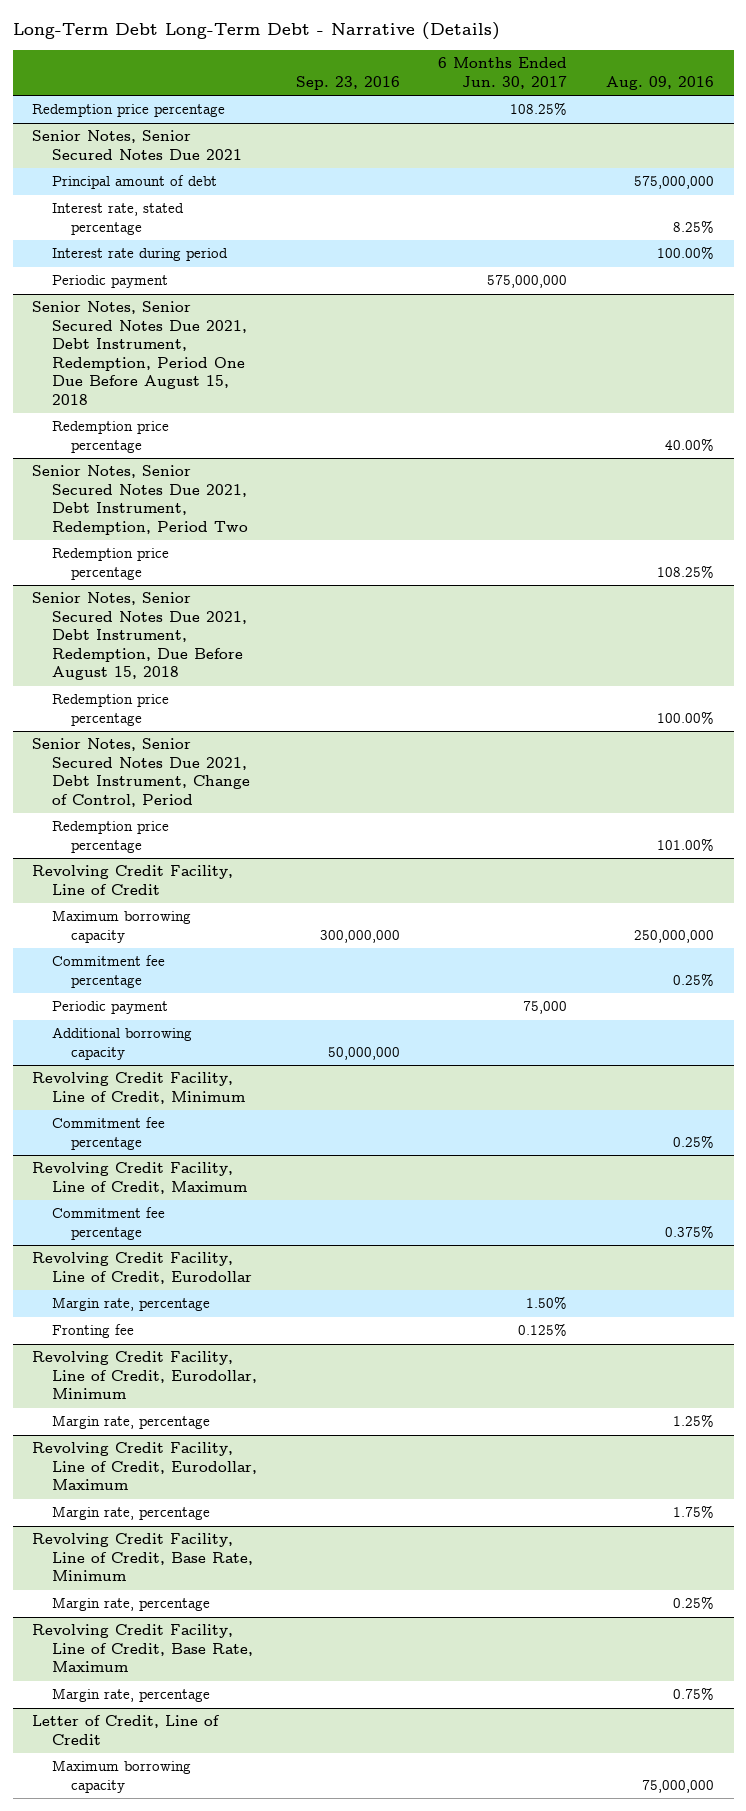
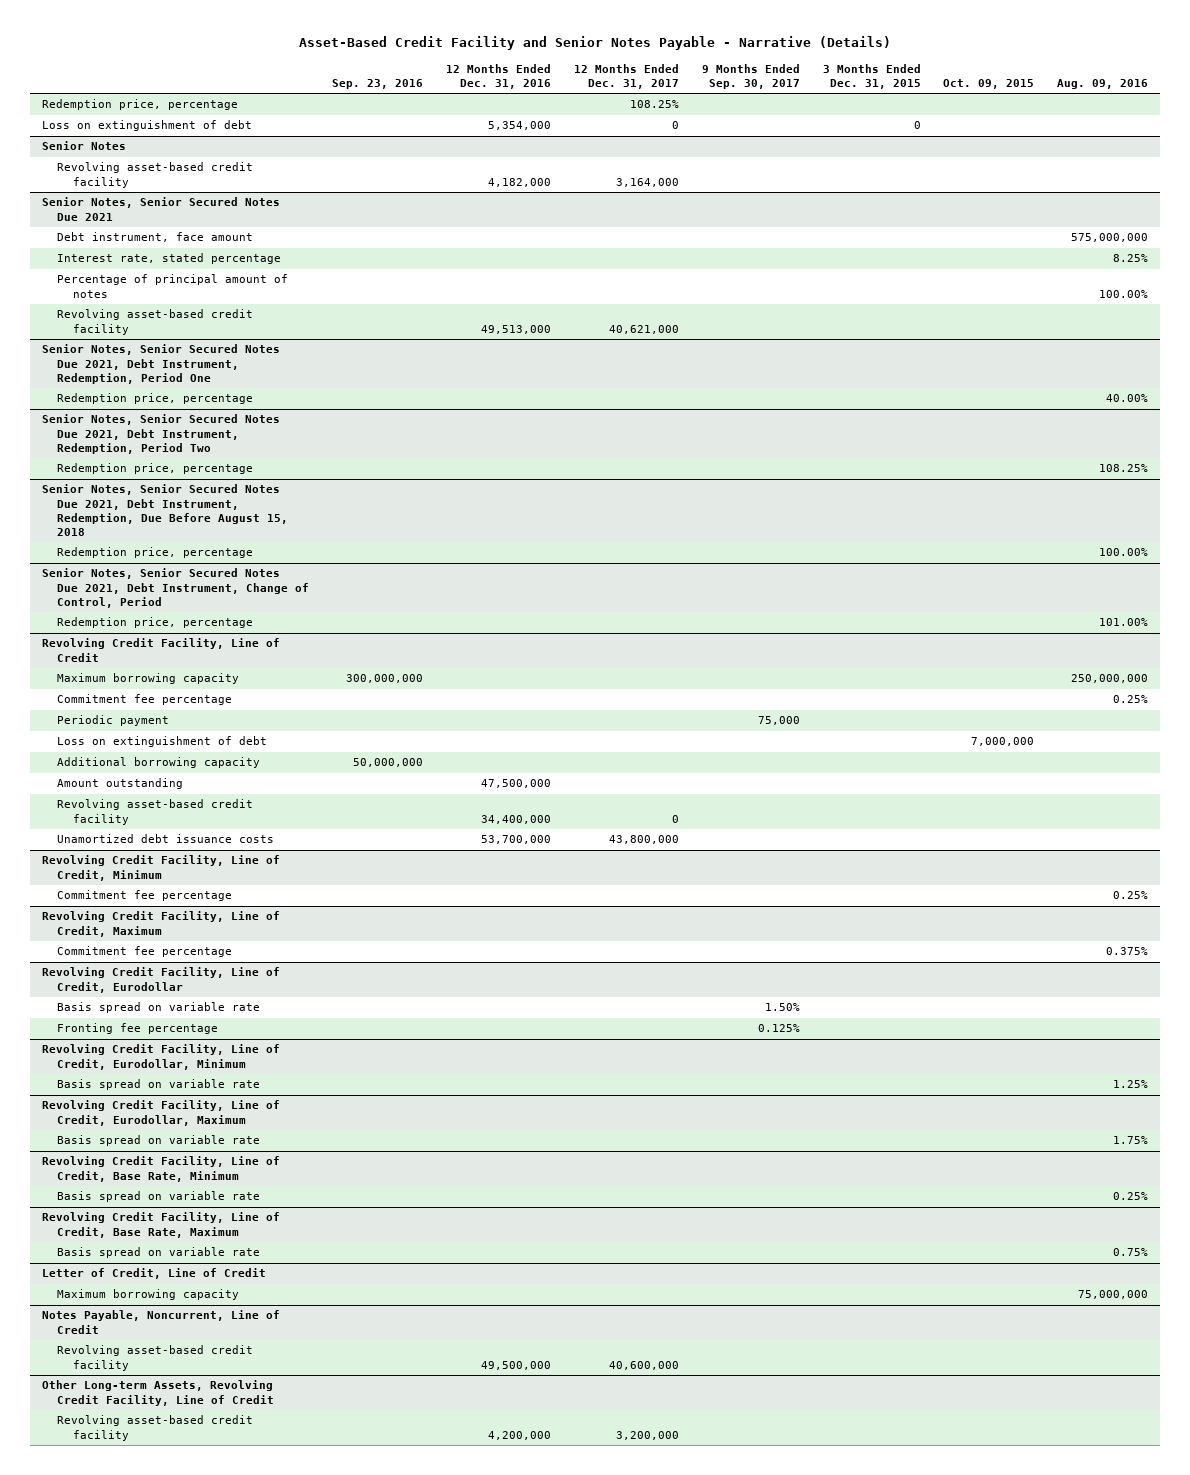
[12,22,500,41] Long-Term Debt Long-Term Debt - Narrative (Details) -> [298,36,891,51] Asset-Based Credit Facility and Senior Notes Payable - Narrative (Details)
[438,57,568,89] 6 Months Ended Jun. 30, 2017 -> none
none -> [445,63,551,90] 12 Months Ended Dec. 31, 2016
none -> [573,63,679,90] 12 Months Ended Dec. 31, 2017
none -> [701,63,800,90] 9 Months Ended Sep. 30, 2017
none -> [822,63,921,90] 3 Months Ended Dec. 31, 2015
none -> [943,79,1035,90] Oct. 09, 2015
[32,104,226,118] Redemption price percentage -> [41,99,238,111] Redemption price, percentage
none -> [41,120,252,132] Loss on extinguishment of debt
none -> [41,141,126,151] Senior Notes
none -> [57,162,254,188] Revolving asset-based credit facility
[51,175,217,190] Principal amount of debt -> [57,232,254,243] Debt instrument, face amount
[51,275,168,289] Periodic payment -> none
[51,248,228,262] Interest rate during period -> [57,274,289,298] Percentage of principal amount of notes
none -> [57,309,254,335] Revolving asset-based credit facility
[32,301,247,405] Senior Notes, Senior Secured Notes Due 2021, Debt Instrument, Redemption, Period One Due Before August 15, 2018 -> [41,344,280,384] Senior Notes, Senior Secured Notes Due 2021, Debt Instrument, Redemption, Period One
[51,421,169,453] Redemption price percentage -> [57,393,254,405] Redemption price, percentage
[51,548,169,580] Redemption price percentage -> [57,463,254,475] Redemption price, percentage
[51,694,169,726] Redemption price percentage -> [57,547,254,559] Redemption price, percentage
[51,821,169,853] Redemption price percentage -> [57,617,254,629] Redemption price, percentage
none -> [57,736,268,748] Loss on extinguishment of debt
none -> [57,778,184,790] Amount outstanding
none -> [57,799,254,825] Revolving asset-based credit facility
none -> [57,834,275,844] Unamortized debt issuance costs
[51,1297,210,1312] Margin rate, percentage -> [57,1002,261,1014] Basis spread on variable rate
[51,1324,134,1339] Fronting fee -> [57,1023,219,1035] Fronting fee percentage
[51,1415,210,1430] Margin rate, percentage -> [57,1079,261,1091] Basis spread on variable rate
[51,1506,210,1521] Margin rate, percentage -> [57,1135,261,1147] Basis spread on variable rate
[51,1597,210,1612] Margin rate, percentage -> [57,1191,261,1203] Basis spread on variable rate
[51,1688,210,1703] Margin rate, percentage -> [57,1247,261,1259] Basis spread on variable rate
none -> [41,1310,280,1334] Notes Payable, Noncurrent, Line of Credit
none -> [57,1345,254,1371] Revolving asset-based credit facility
none -> [41,1380,275,1406] Other Long-term Assets, Revolving Credit Facility, Line of Credit
none -> [57,1415,254,1441] Revolving asset-based credit facility

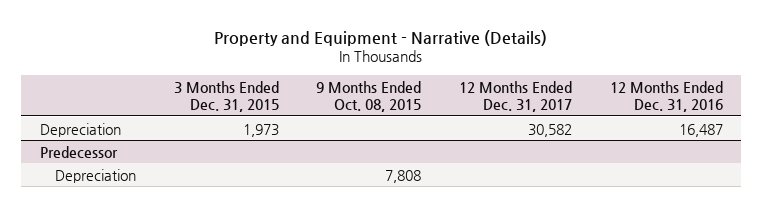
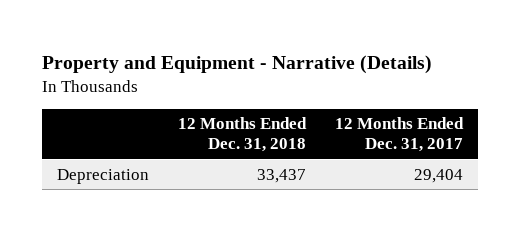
[173,80,279,112] 3 Months Ended Dec. 31, 2015 -> none
[316,80,422,112] 9 Months Ended Oct. 08, 2015 -> none
[609,80,723,112] 12 Months Ended Dec. 31, 2016 -> none
none -> [177,116,307,153] 12 Months Ended Dec. 31, 2018
[39,145,118,158] Predecessor -> none
[55,168,137,183] Depreciation -> none
[528,123,573,137] 30,582 -> [414,169,464,184] 29,404

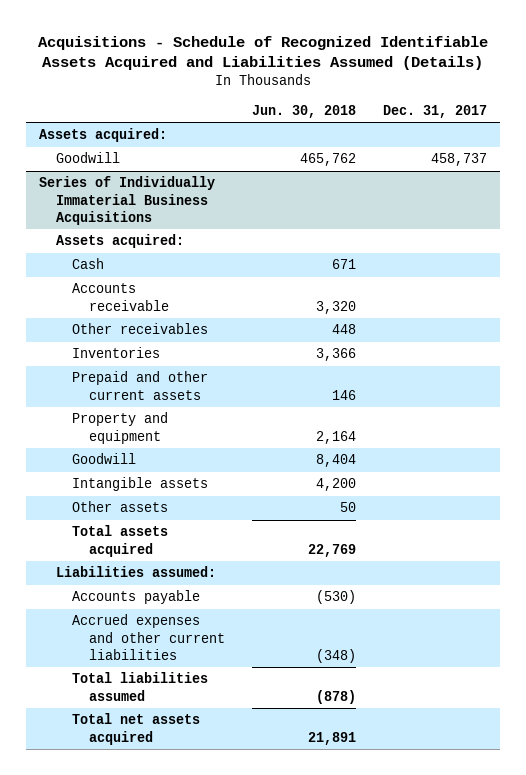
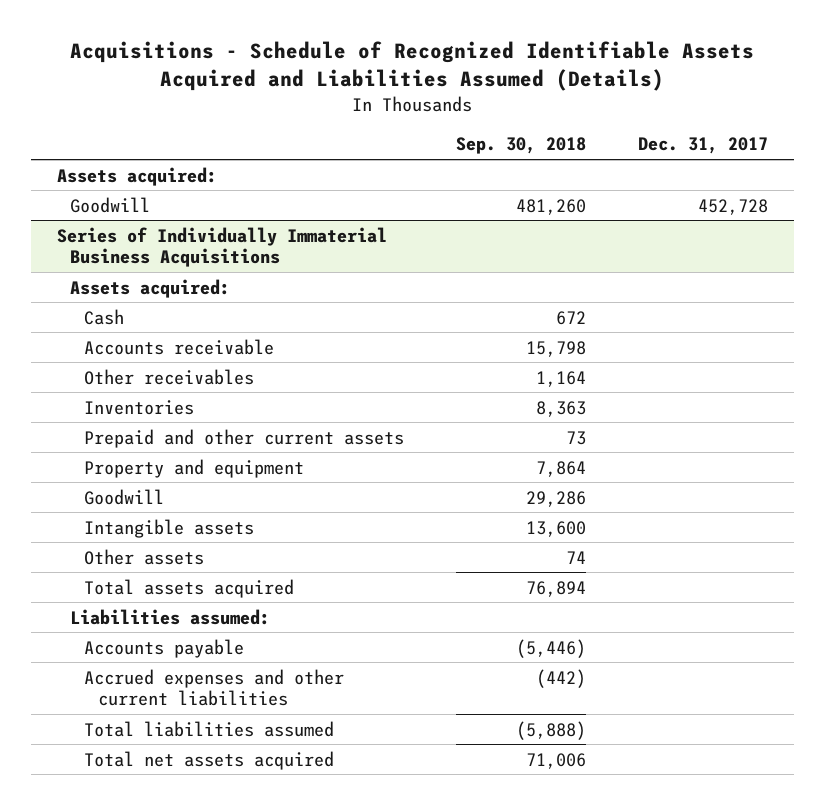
[251,105,356,119] Jun. 30, 2018 -> none
none -> [456,137,587,155] Sep. 30, 2018
[430,153,487,167] 458,737 -> [698,198,769,215] 452,728

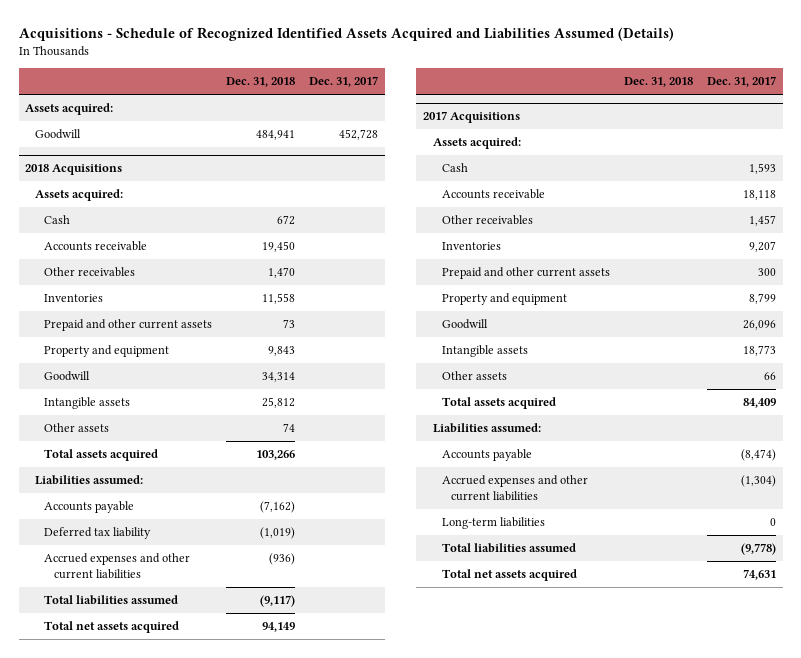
[70,41,755,92] Acquisitions - Schedule of Recognized Identifiable Assets Acquired and Liabilities Assumed (Details) -> [18,27,674,42] Acquisitions - Schedule of Recognized Identified Assets Acquired and Liabilities Assumed (Details)
[456,137,587,155] Sep. 30, 2018 -> none
none -> [225,77,295,88] Dec. 31, 2018
[56,226,387,267] Series of Individually Immaterial Business Acquisitions -> none
[70,278,231,298] Assets acquired: -> none
[83,308,124,325] Cash -> none
[83,338,274,355] Accounts receivable -> none
[83,368,254,385] Other receivables -> none
[83,399,194,415] Inventories -> none
[83,428,404,448] Prepaid and other current assets -> none
[83,458,304,478] Property and equipment -> none
[83,488,164,505] Goodwill -> none
[83,518,254,538] Intangible assets -> none
[83,548,204,565] Other assets -> none
[83,578,294,598] Total assets acquired -> none
[70,608,271,625] Liabilities assumed: -> none
[83,638,244,658] Accounts payable -> none
[83,668,344,706] Accrued expenses and other current liabilities -> none
[83,720,334,737] Total liabilities assumed -> none
[83,750,334,770] Total net assets acquired -> none
none -> [25,164,123,176] 2018 Acquisitions
none -> [34,189,123,202] Assets acquired:
none -> [44,215,71,225] Cash
none -> [44,241,148,252] Accounts receivable
none -> [44,267,136,278] Other receivables
none -> [44,294,104,303] Inventories
none -> [44,319,213,332] Prepaid and other current assets
none -> [44,345,170,358] Property and equipment
none -> [44,371,91,382] Goodwill
none -> [44,397,131,410] Intangible assets
none -> [44,423,110,433] Other assets
none -> [44,449,159,462] Total assets acquired
none -> [34,475,143,486] Liabilities assumed:
none -> [44,501,135,514] Accounts payable
none -> [44,527,152,540] Deferred tax liability
none -> [44,553,191,580] Accrued expenses and other current liabilities
none -> [44,595,179,606] Total liabilities assumed
none -> [44,621,180,634] Total net assets acquired
none -> [423,111,521,124] 2017 Acquisitions
none -> [432,137,521,150] Assets acquired:
none -> [442,163,469,173] Cash
none -> [442,189,546,200] Accounts receivable
none -> [442,215,534,226] Other receivables
none -> [442,242,502,251] Inventories
none -> [442,267,611,280] Prepaid and other current assets
none -> [442,293,568,306] Property and equipment
none -> [442,319,489,330] Goodwill
none -> [442,345,529,358] Intangible assets
none -> [442,371,508,381] Other assets
none -> [442,397,557,410] Total assets acquired
none -> [432,423,541,434] Liabilities assumed:
none -> [442,449,533,462] Accounts payable
none -> [442,475,589,502] Accrued expenses and other current liabilities
none -> [442,517,546,530] Long-term liabilities
none -> [442,543,577,554] Total liabilities assumed
none -> [442,569,578,582] Total net assets acquired

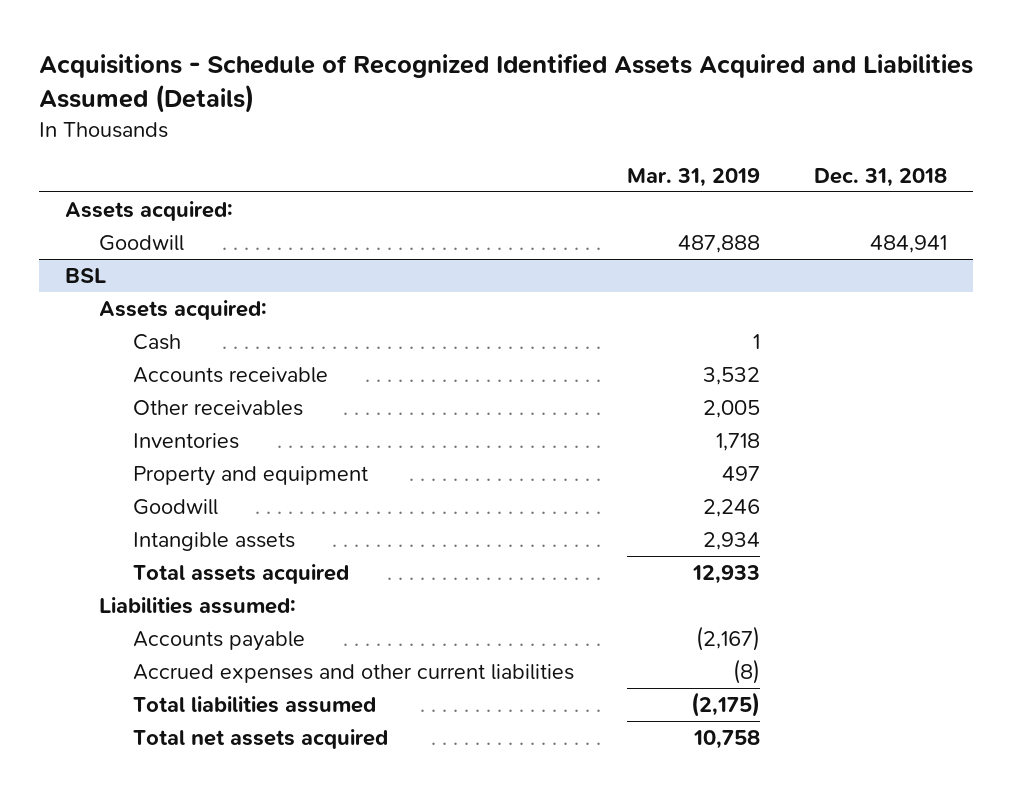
[308,76,378,88] Dec. 31, 2017 -> none
none -> [627,167,761,187] Mar. 31, 2019
[25,164,123,176] 2018 Acquisitions -> none
[34,189,123,202] Assets acquired: -> none
[44,215,71,225] Cash -> none
[44,241,148,252] Accounts receivable -> none
[44,267,136,278] Other receivables -> none
[44,294,104,303] Inventories -> none
[44,319,213,332] Prepaid and other current assets -> none
[44,345,170,358] Property and equipment -> none
[44,371,91,382] Goodwill -> none
[44,397,131,410] Intangible assets -> none
[44,423,110,433] Other assets -> none
[44,449,159,462] Total assets acquired -> none
[34,475,143,486] Liabilities assumed: -> none
[44,501,135,514] Accounts payable -> none
[44,527,152,540] Deferred tax liability -> none
[44,553,191,580] Accrued expenses and other current liabilities -> none
[44,595,179,606] Total liabilities assumed -> none
[44,621,180,634] Total net assets acquired -> none
[423,111,521,124] 2017 Acquisitions -> none
[432,137,521,150] Assets acquired: -> none
[442,163,469,173] Cash -> none
[442,189,546,200] Accounts receivable -> none
[442,215,534,226] Other receivables -> none
[442,242,502,251] Inventories -> none
[442,267,611,280] Prepaid and other current assets -> none
[442,293,568,306] Property and equipment -> none
[442,319,489,330] Goodwill -> none
[442,345,529,358] Intangible assets -> none
[442,371,508,381] Other assets -> none
[442,397,557,410] Total assets acquired -> none
[432,423,541,434] Liabilities assumed: -> none
[442,449,533,462] Accounts payable -> none
[442,475,589,502] Accrued expenses and other current liabilities -> none
[442,517,546,530] Long-term liabilities -> none
[442,543,577,554] Total liabilities assumed -> none
[442,569,578,582] Total net assets acquired -> none
none -> [65,267,107,283] BSL
none -> [99,299,268,320] Assets acquired:
none -> [133,333,182,350] Cash
none -> [133,366,329,383] Accounts receivable
none -> [133,399,304,416] Other receivables
none -> [133,432,240,449] Inventories
none -> [133,465,369,486] Property and equipment
none -> [133,498,219,515] Goodwill
none -> [133,531,296,551] Intangible assets
none -> [133,563,350,584] Total assets acquired
none -> [99,596,297,614] Liabilities assumed:
none -> [133,630,306,651] Accounts payable
none -> [133,663,575,683] Accrued expenses and other current liabilities
none -> [133,695,377,713] Total liabilities assumed
none -> [133,728,389,749] Total net assets acquired

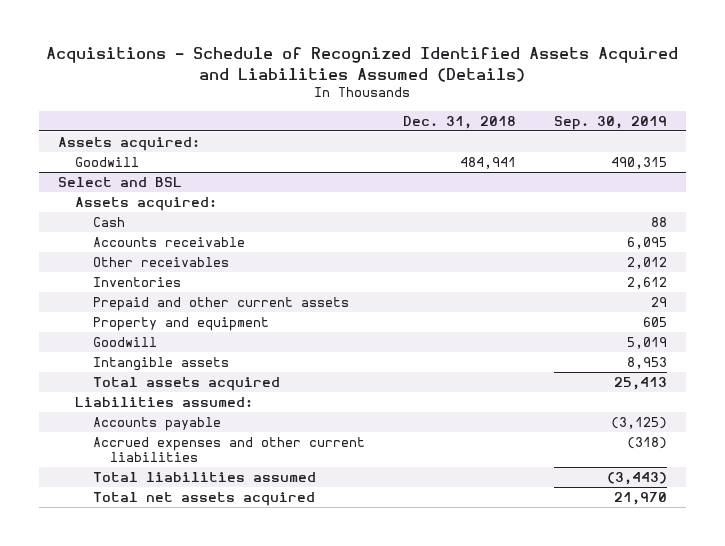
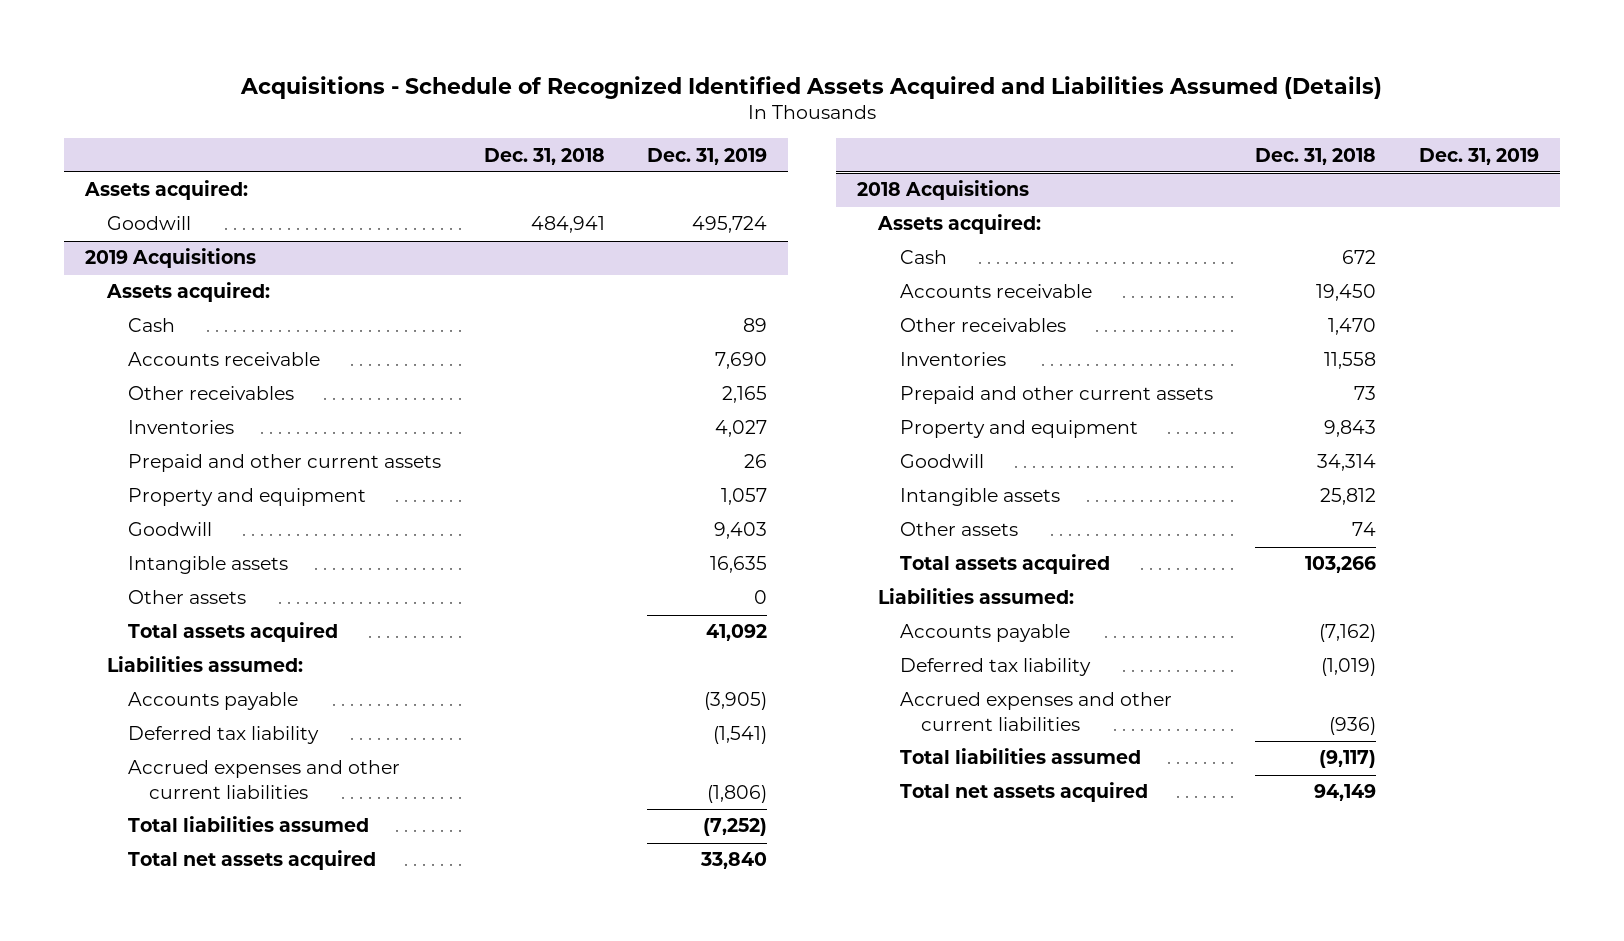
[554,115,668,130] Sep. 30, 2019 -> none
none -> [647,147,768,165] Dec. 31, 2019
[57,176,182,187] Select and BSL -> none
[75,196,218,211] Assets acquired: -> none
[92,216,125,227] Cash -> none
[92,236,245,247] Accounts receivable -> none
[92,256,229,267] Other receivables -> none
[92,276,181,287] Inventories -> none
[92,296,349,311] Prepaid and other current assets -> none
[92,316,269,331] Property and equipment -> none
[92,336,157,347] Goodwill -> none
[92,356,229,371] Intangible assets -> none
[92,376,280,391] Total assets acquired -> none
[75,396,254,407] Liabilities assumed: -> none
[92,416,221,431] Accounts payable -> none
[92,436,365,463] Accrued expenses and other current liabilities -> none
[92,471,316,482] Total liabilities assumed -> none
[92,491,315,506] Total net assets acquired -> none
none -> [85,248,257,269] 2019 Acquisitions
none -> [105,282,270,303] Assets acquired:
none -> [128,318,176,333] Cash
none -> [128,352,321,367] Accounts receivable
none -> [128,386,295,401] Other receivables
none -> [128,420,235,435] Inventories
none -> [128,454,442,473] Prepaid and other current assets
none -> [128,488,367,507] Property and equipment
none -> [128,522,213,537] Goodwill
none -> [128,556,289,575] Intangible assets
none -> [128,590,247,605] Other assets
none -> [128,622,339,643] Total assets acquired
none -> [106,656,303,673] Liabilities assumed:
none -> [128,692,299,711] Accounts payable
none -> [128,726,320,745] Deferred tax liability
none -> [128,760,401,799] Accrued expenses and other current liabilities
none -> [128,816,370,833] Total liabilities assumed
none -> [128,850,377,871] Total net assets acquired
none -> [857,180,1030,201] 2018 Acquisitions
none -> [877,214,1042,235] Assets acquired:
none -> [899,250,947,265] Cash
none -> [899,284,1092,299] Accounts receivable
none -> [899,318,1066,333] Other receivables
none -> [899,352,1006,367] Inventories
none -> [899,386,1213,405] Prepaid and other current assets
none -> [899,420,1138,439] Property and equipment
none -> [899,454,984,469] Goodwill
none -> [899,488,1060,507] Intangible assets
none -> [899,522,1018,537] Other assets
none -> [899,554,1110,575] Total assets acquired
none -> [878,588,1075,605] Liabilities assumed:
none -> [899,624,1070,643] Accounts payable
none -> [899,658,1091,677] Deferred tax liability
none -> [899,692,1172,731] Accrued expenses and other current liabilities
none -> [899,748,1141,765] Total liabilities assumed
none -> [899,782,1148,803] Total net assets acquired

